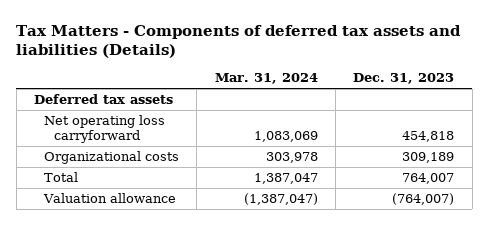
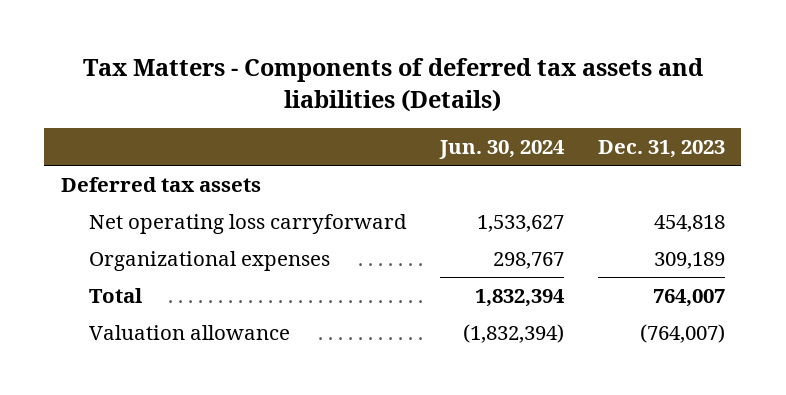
[214,73,318,85] Mar. 31, 2024 -> none
none -> [439,139,566,159] Jun. 30, 2024
[44,151,180,165] Organizational costs -> [88,250,330,271] Organizational expenses

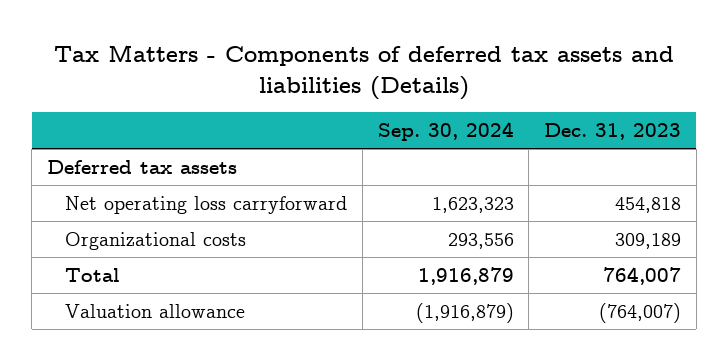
[439,139,566,159] Jun. 30, 2024 -> none
none -> [377,122,514,142] Sep. 30, 2024
[88,250,330,271] Organizational expenses -> [65,231,247,250] Organizational costs

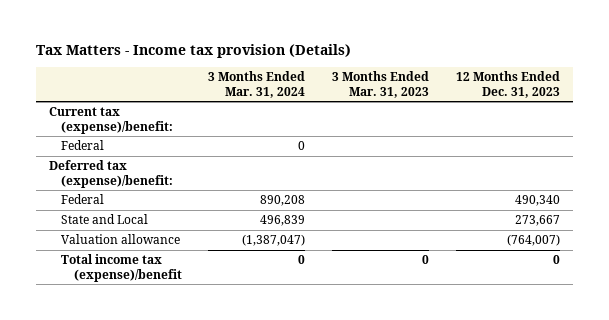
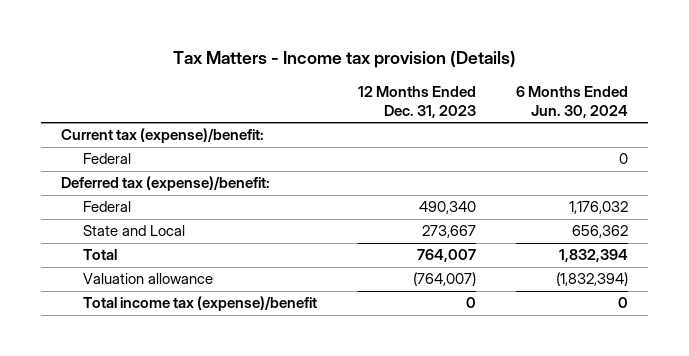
[208,71,306,98] 3 Months Ended Mar. 31, 2024 -> none
[332,71,430,98] 3 Months Ended Mar. 31, 2023 -> none
none -> [516,85,629,118] 6 Months Ended Jun. 30, 2024
none -> [82,249,117,261] Total

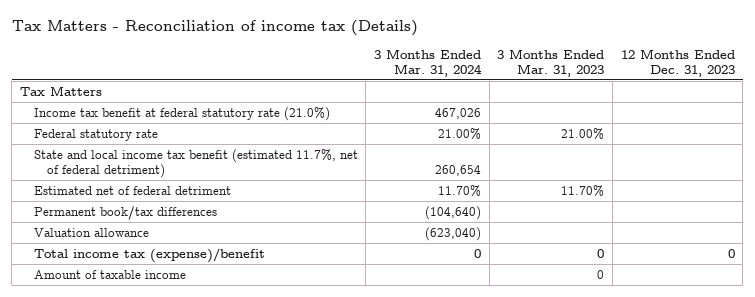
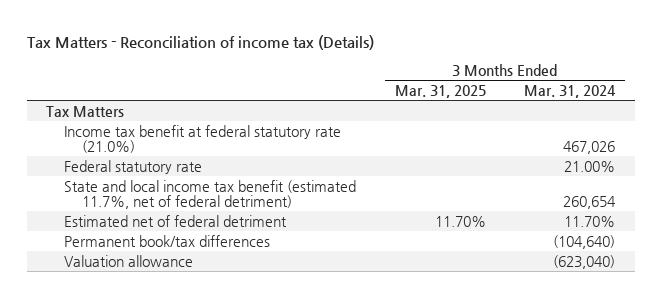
[497,48,605,77] 3 Months Ended Mar. 31, 2023 -> none
[620,48,735,77] 12 Months Ended Dec. 31, 2023 -> none
none -> [394,84,486,98] Mar. 31, 2025
[33,247,265,263] Total income tax (expense)/benefit -> none
[33,269,186,279] Amount of taxable income -> none

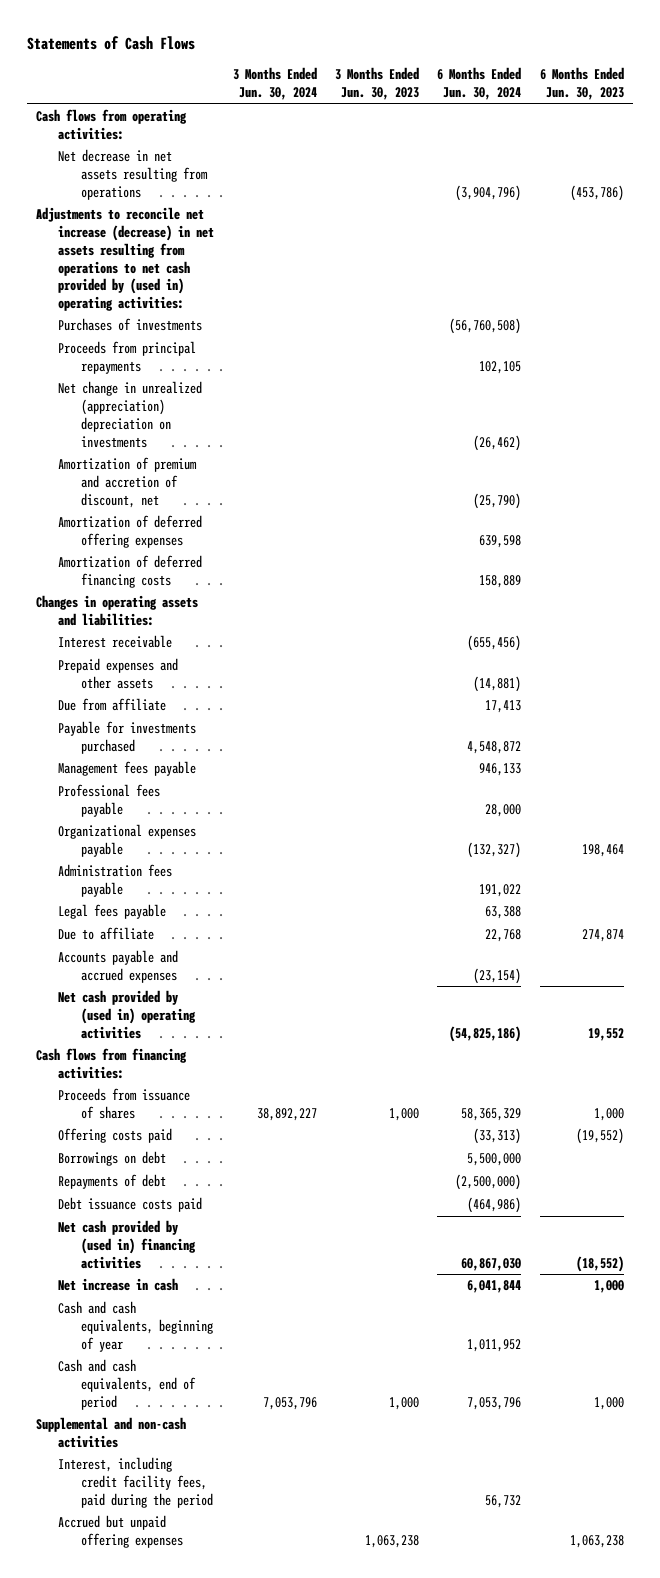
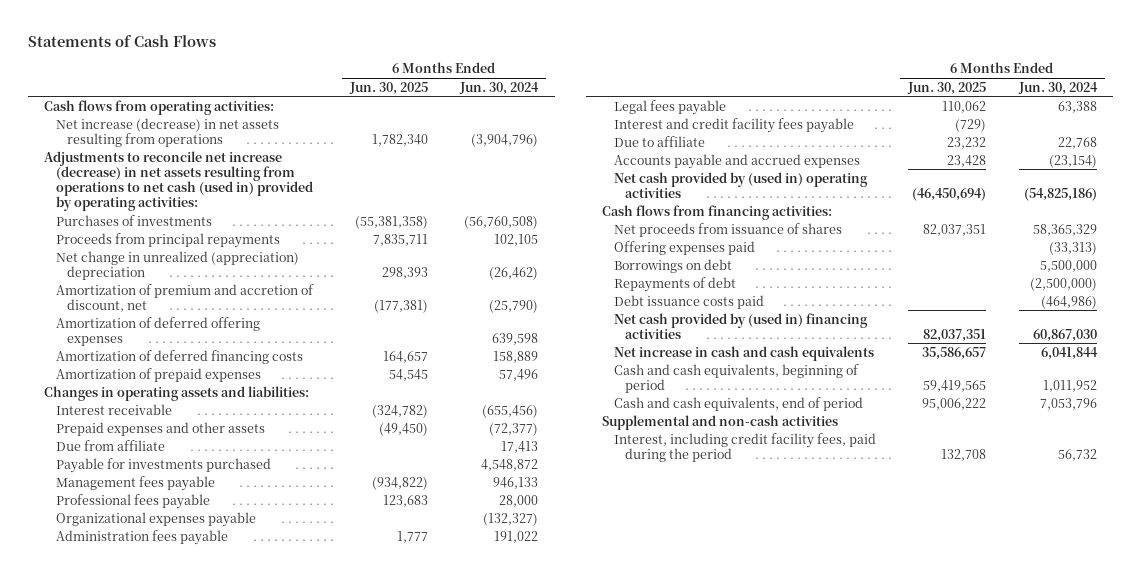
[232,67,317,101] 3 Months Ended Jun. 30, 2024 -> none
[335,67,420,101] 3 Months Ended Jun. 30, 2023 -> none
[539,67,624,101] 6 Months Ended Jun. 30, 2023 -> none
none -> [349,81,429,95] Jun. 30, 2025
[58,149,208,200] Net decrease in net assets resulting from operations -> [55,117,279,147] Net increase (decrease) in net assets resulting from operations
[36,207,215,312] Adjustments to reconcile net increase (decrease) in net assets resulting from operations to net cash provided by (used in) operating activities: -> [43,150,313,212] Adjustments to reconcile net increase (decrease) in net assets resulting from operations to net cash (used in) provided by operating activities:
[58,381,203,448] Net change in unrealized (appreciation) depreciation on investments -> [55,250,299,280] Net change in unrealized (appreciation) depreciation
none -> [55,367,261,382] Amortization of prepaid expenses
[473,676,522,693] (14,881) -> [489,422,539,436] (72,377)
none -> [613,117,854,133] Interest and credit facility fees payable
[58,1088,191,1120] Proceeds from issuance of shares -> [613,222,842,237] Net proceeds from issuance of shares
[58,1128,173,1144] Offering costs paid -> [613,240,755,255] Offering expenses paid
[58,1278,179,1292] Net increase in cash -> [613,345,874,361] Net increase in cash and cash equivalents
[58,1301,213,1352] Cash and cash equivalents, beginning of year -> [613,363,859,393] Cash and cash equivalents, beginning of period
[58,1515,183,1549] Accrued but unpaid offering expenses -> none

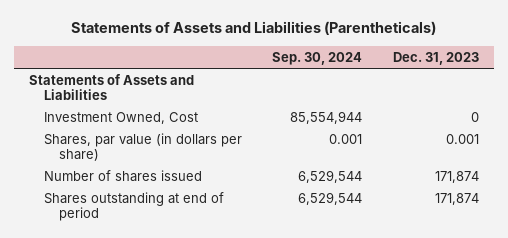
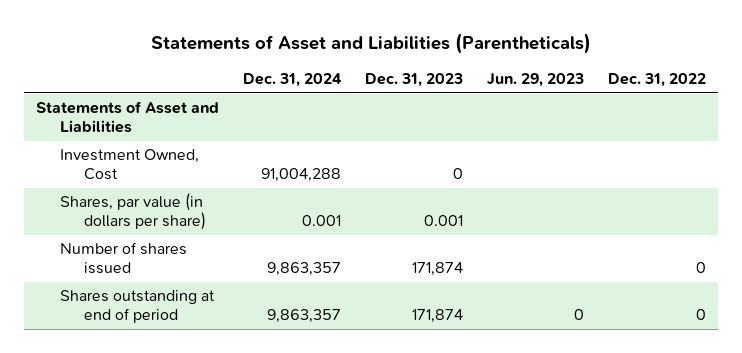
[70,21,436,36] Statements of Assets and Liabilities (Parentheticals) -> [151,33,592,55] Statements of Asset and Liabilities (Parentheticals)
[272,51,363,65] Sep. 30, 2024 -> none
none -> [243,73,343,88] Dec. 31, 2024
none -> [486,73,584,88] Jun. 29, 2023
none -> [607,73,706,88] Dec. 31, 2022
[28,73,194,100] Statements of Assets and Liabilities -> [36,101,220,134] Statements of Asset and Liabilities

